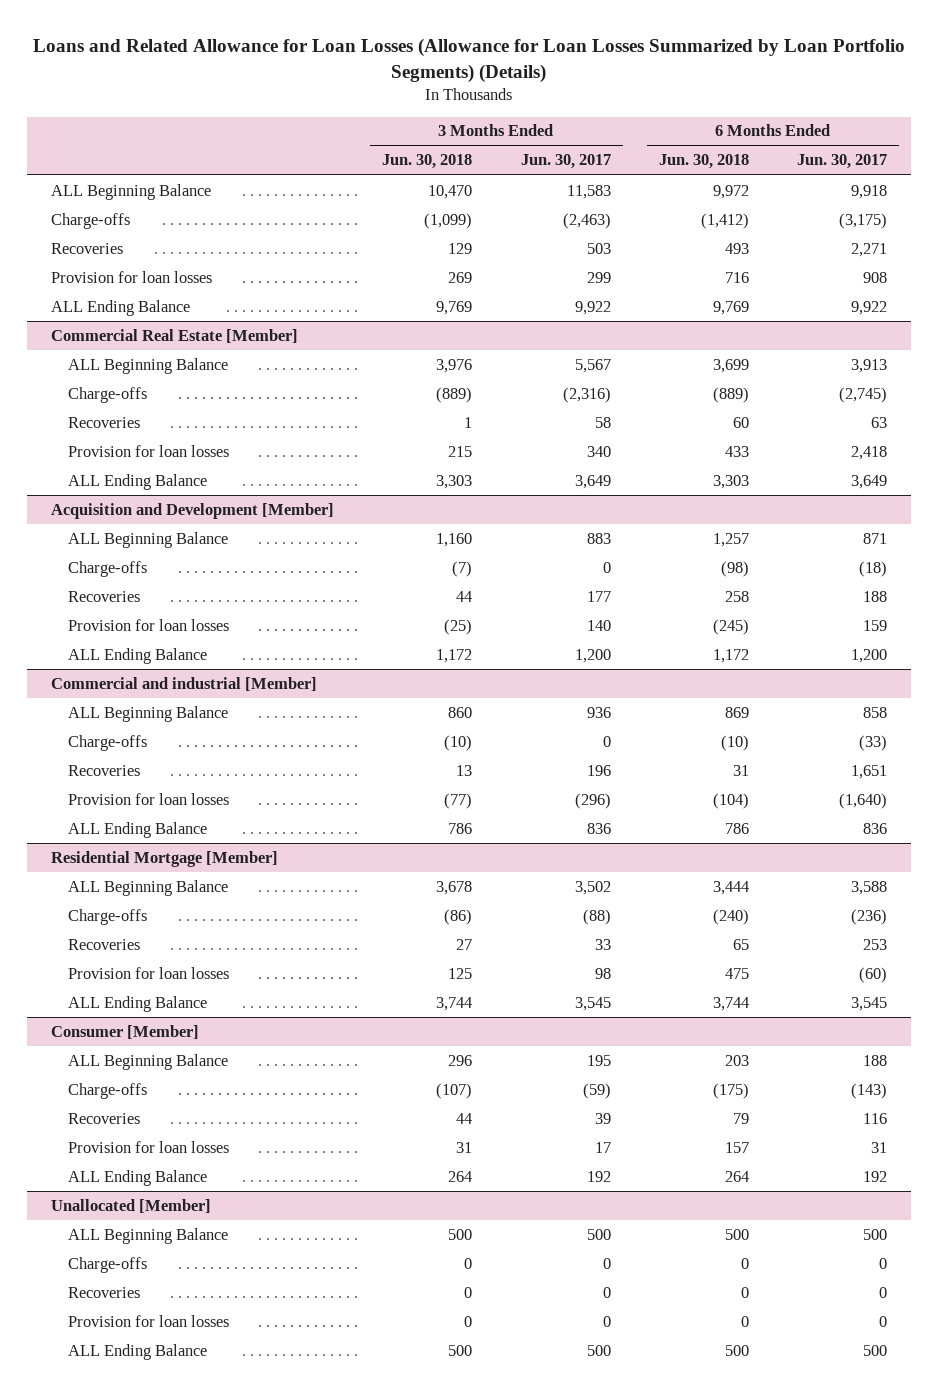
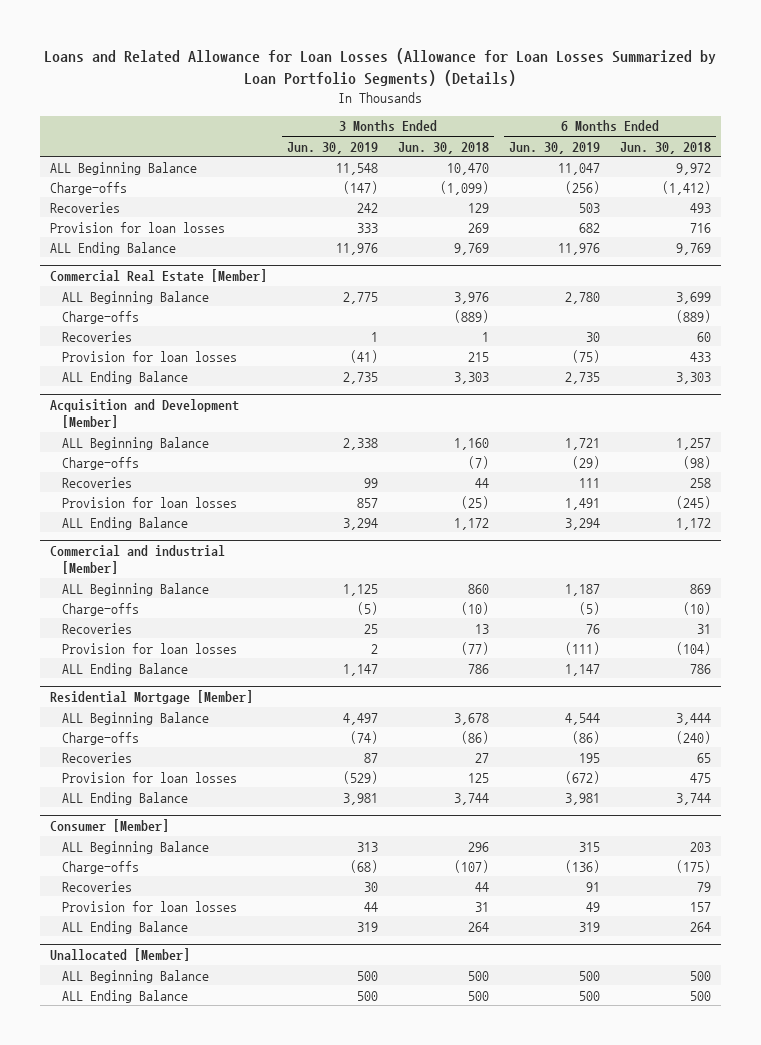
[520,154,611,170] Jun. 30, 2017 -> none
[797,154,888,170] Jun. 30, 2017 -> none
none -> [286,141,378,154] Jun. 30, 2019
none -> [509,141,601,154] Jun. 30, 2019
[68,1256,148,1273] Charge-offs -> none
[68,1286,141,1298] Recoveries -> none
[68,1314,230,1327] Provision for loan losses -> none

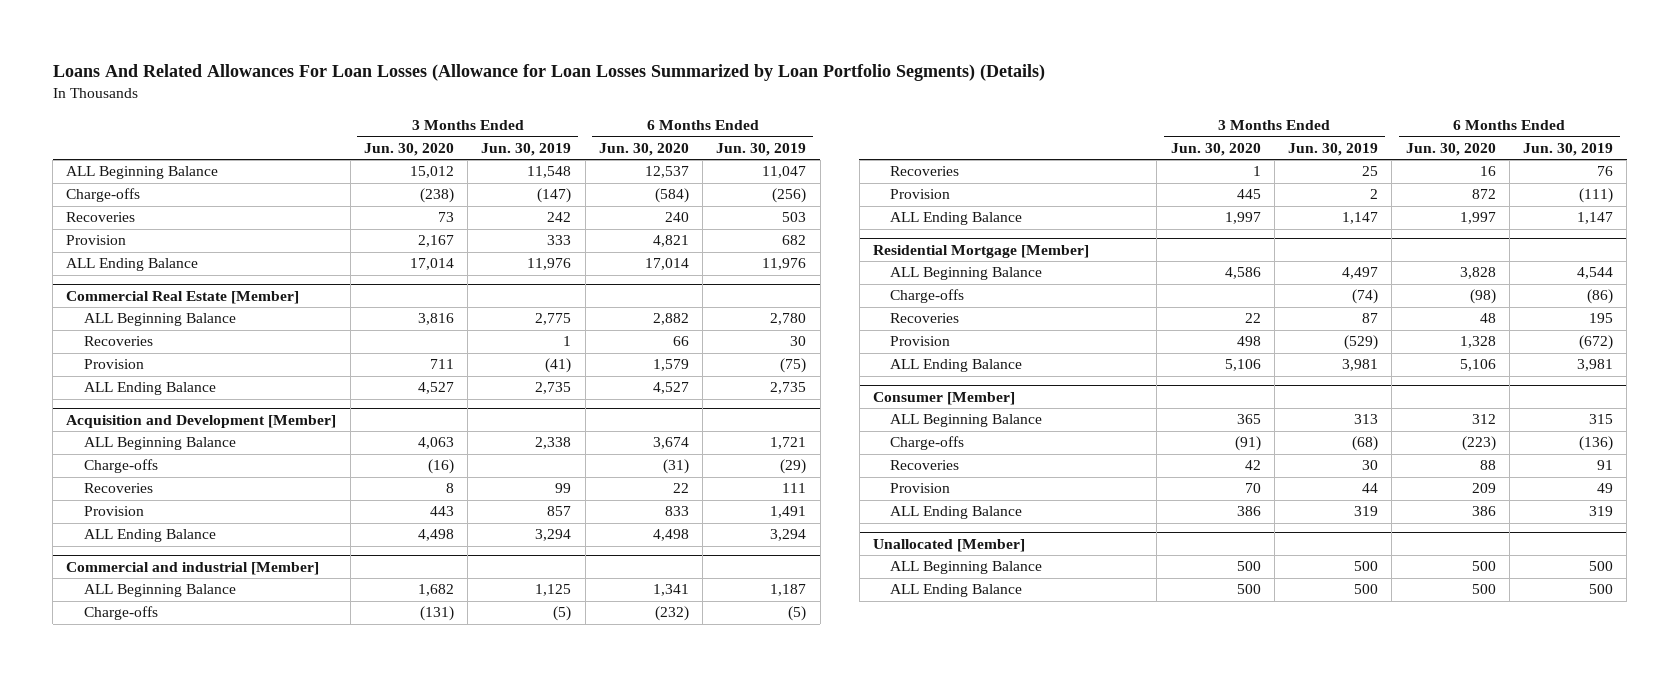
[44,48,717,87] Loans and Related Allowance for Loan Losses (Allowance for Loan Losses Summarized by Loan Portfolio Segments) (Details) -> [52,63,1045,81] Loans And Related Allowances For Loan Losses (Allowance for Loan Losses Summarized by Loan Portfolio Segments) (Details)
[397,141,489,154] Jun. 30, 2018 -> none
[620,141,712,154] Jun. 30, 2018 -> none
none -> [363,142,454,156] Jun. 30, 2020
none -> [598,142,689,156] Jun. 30, 2020
[49,221,225,233] Provision for loan losses -> [66,235,127,246] Provision
[61,310,139,324] Charge-offs -> none
[61,350,237,362] Provision for loan losses -> [83,359,144,370] Provision
[61,496,237,508] Provision for loan losses -> [83,506,144,517] Provision
[61,642,237,654] Provision for loan losses -> [890,189,951,200] Provision
[61,771,237,783] Provision for loan losses -> [890,336,951,347] Provision
[61,900,237,912] Provision for loan losses -> [890,483,951,494] Provision

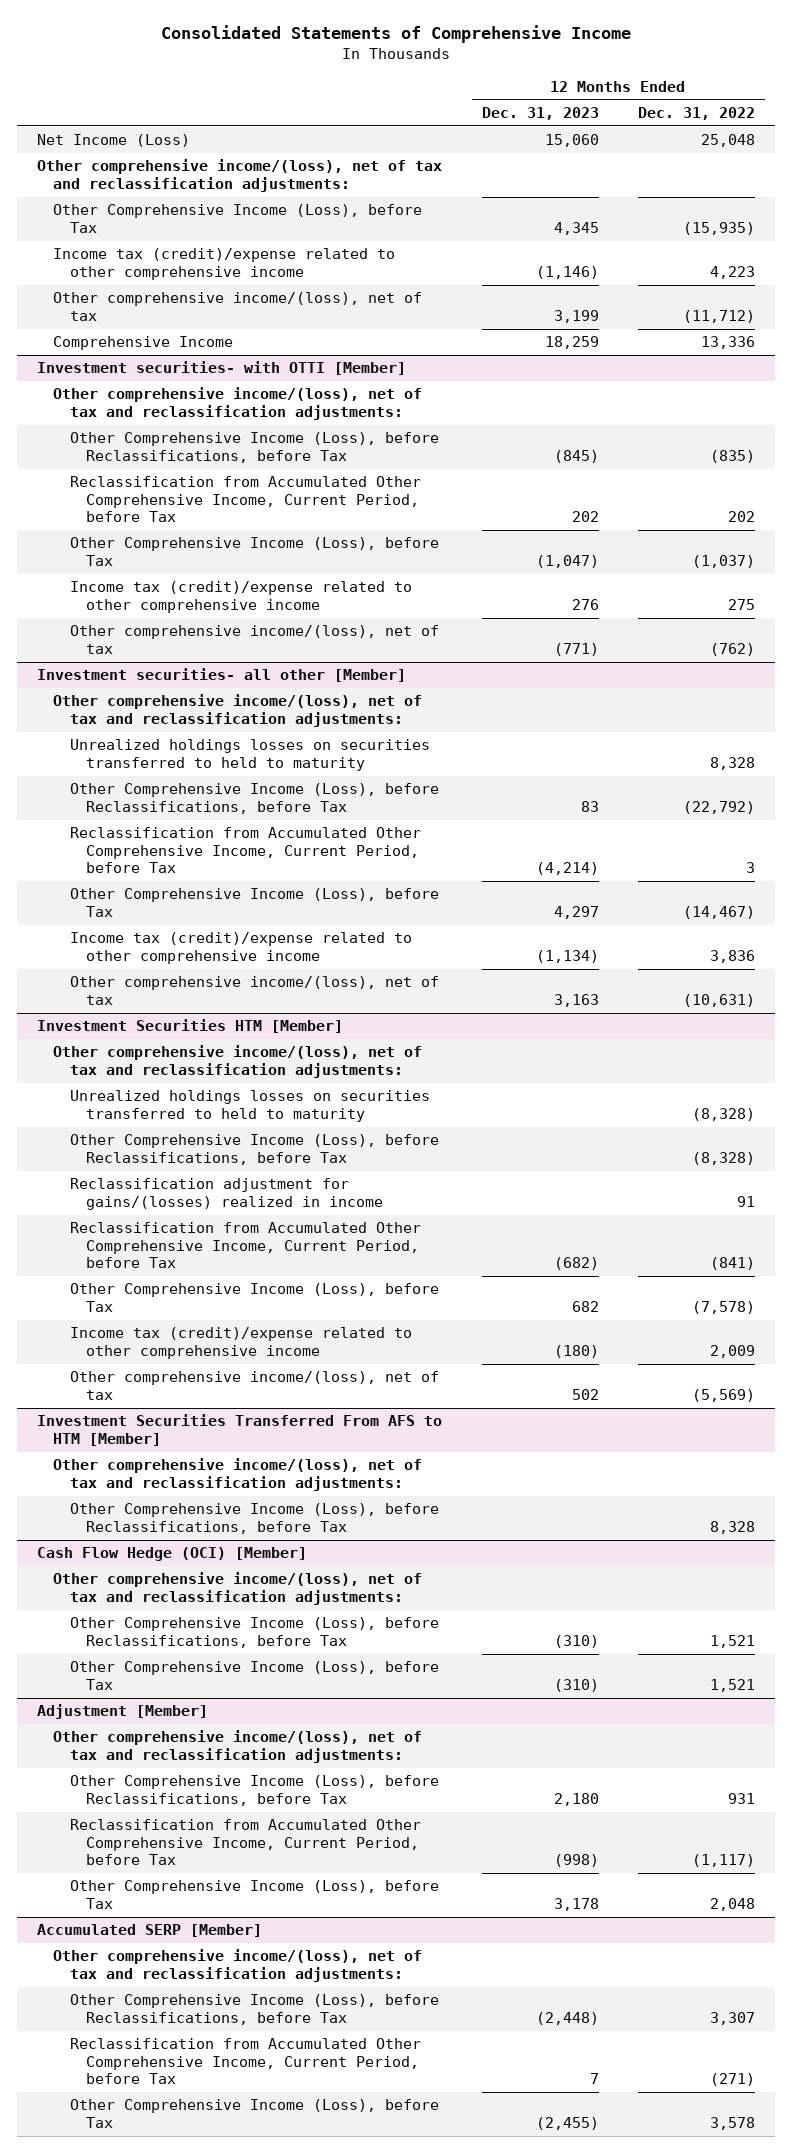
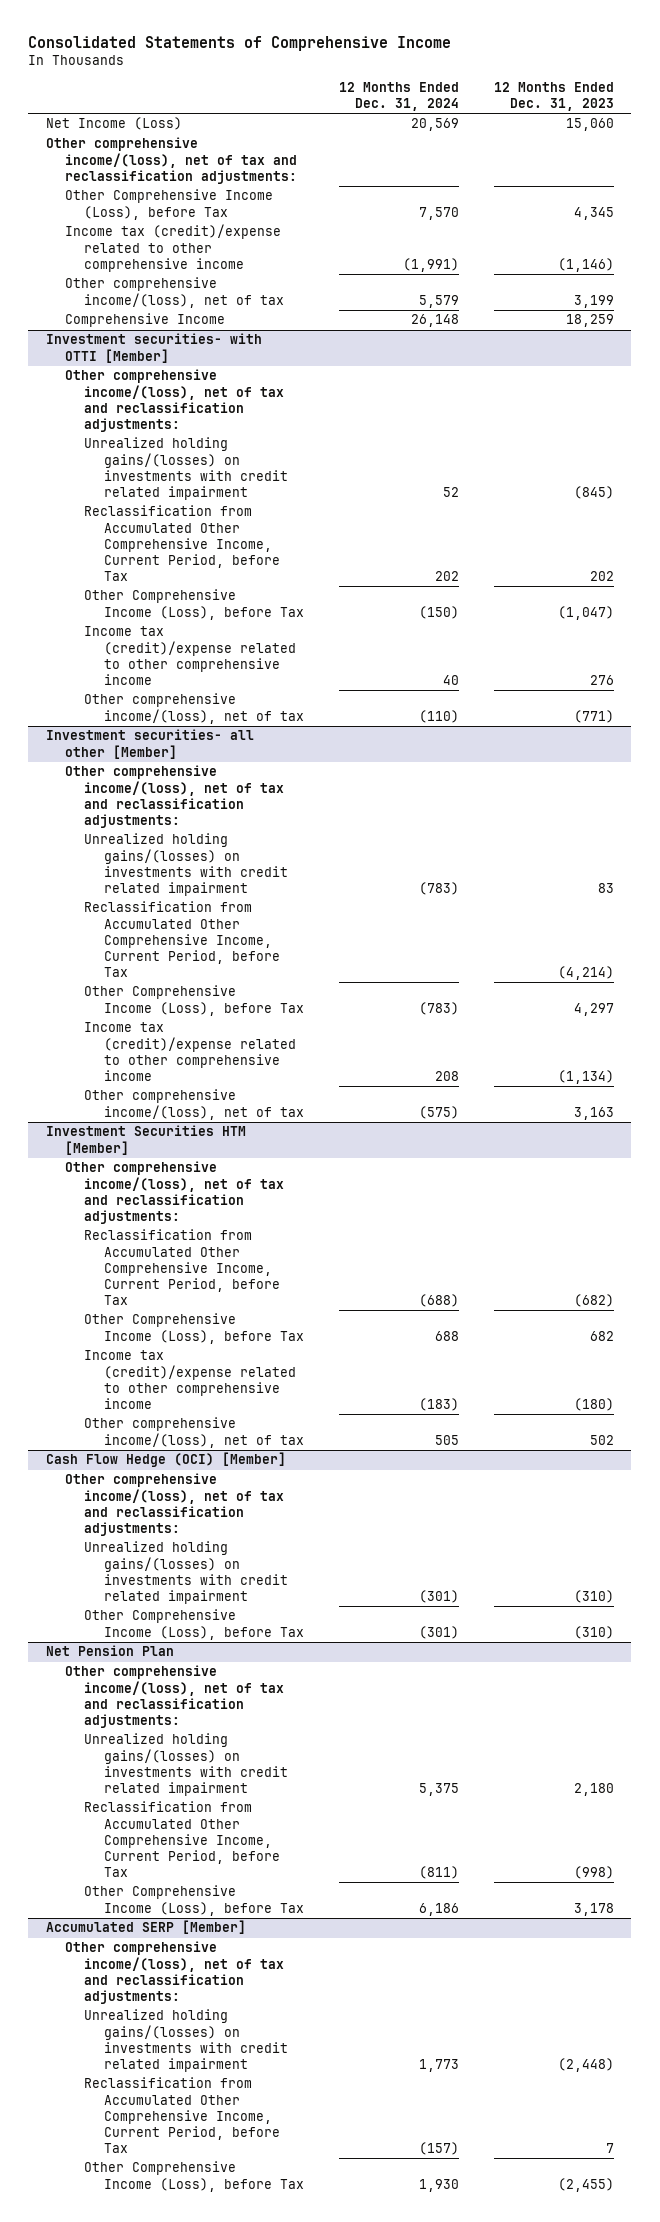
[638,106,756,120] Dec. 31, 2022 -> none
none -> [338,81,459,111] 12 Months Ended Dec. 31, 2024
[69,432,439,463] Other Comprehensive Income (Loss), before Reclassifications, before Tax -> [84,437,288,501] Unrealized holding gains/(losses) on investments with credit related impairment
[69,739,430,771] Unrealized holdings losses on securities transferred to held to maturity -> none
[69,783,439,814] Other Comprehensive Income (Loss), before Reclassifications, before Tax -> [84,833,288,897] Unrealized holding gains/(losses) on investments with credit related impairment
[69,1090,430,1122] Unrealized holdings losses on securities transferred to held to maturity -> none
[69,1134,439,1165] Other Comprehensive Income (Loss), before Reclassifications, before Tax -> none
[69,1178,383,1210] Reclassification adjustment for gains/(losses) realized in income -> none
[36,1414,442,1446] Investment Securities Transferred From AFS to HTM [Member] -> none
[53,1458,423,1491] Other comprehensive income/(loss), net of tax and reclassification adjustments: -> none
[69,1503,439,1534] Other Comprehensive Income (Loss), before Reclassifications, before Tax -> none
[69,1617,439,1648] Other Comprehensive Income (Loss), before Reclassifications, before Tax -> [84,1541,288,1605] Unrealized holding gains/(losses) on investments with credit related impairment
[36,1704,208,1720] Adjustment [Member] -> [45,1645,174,1657] Net Pension Plan
[69,1775,439,1806] Other Comprehensive Income (Loss), before Reclassifications, before Tax -> [84,1733,288,1797] Unrealized holding gains/(losses) on investments with credit related impairment
[69,1994,439,2025] Other Comprehensive Income (Loss), before Reclassifications, before Tax -> [84,2009,288,2073] Unrealized holding gains/(losses) on investments with credit related impairment

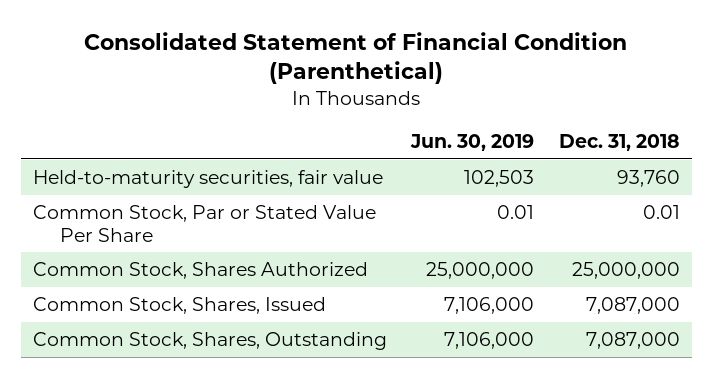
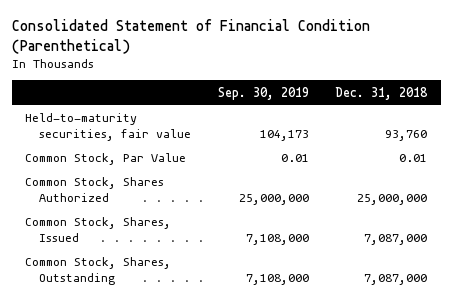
[410,134,535,152] Jun. 30, 2019 -> none
none -> [217,86,309,100] Sep. 30, 2019
[32,205,376,242] Common Stock, Par or Stated Value Per Share -> [25,153,187,166] Common Stock, Par Value

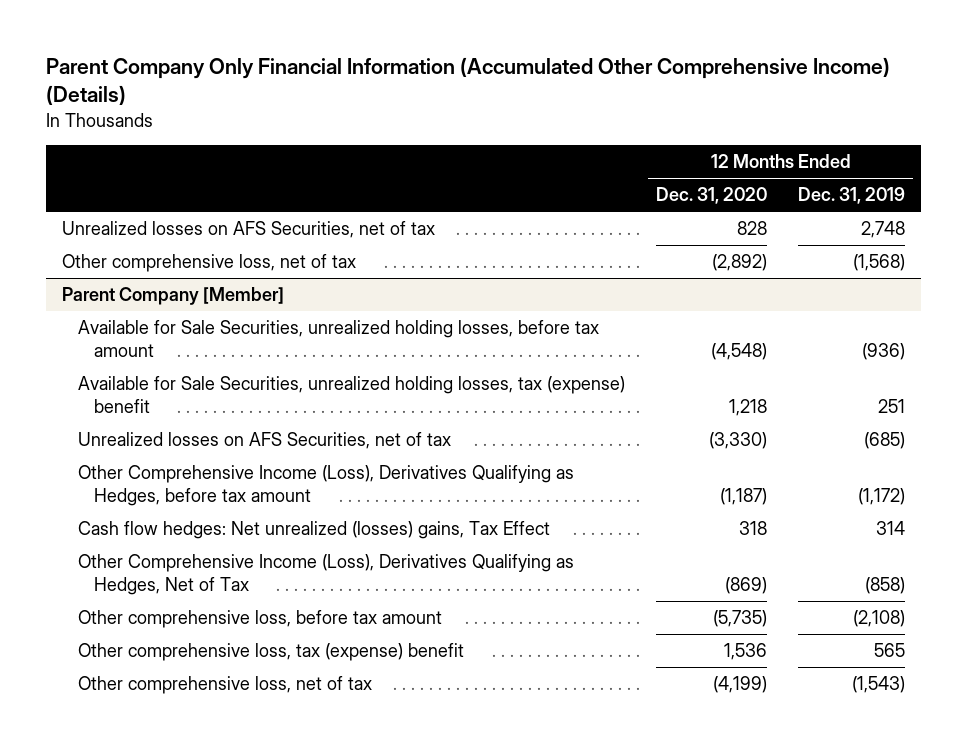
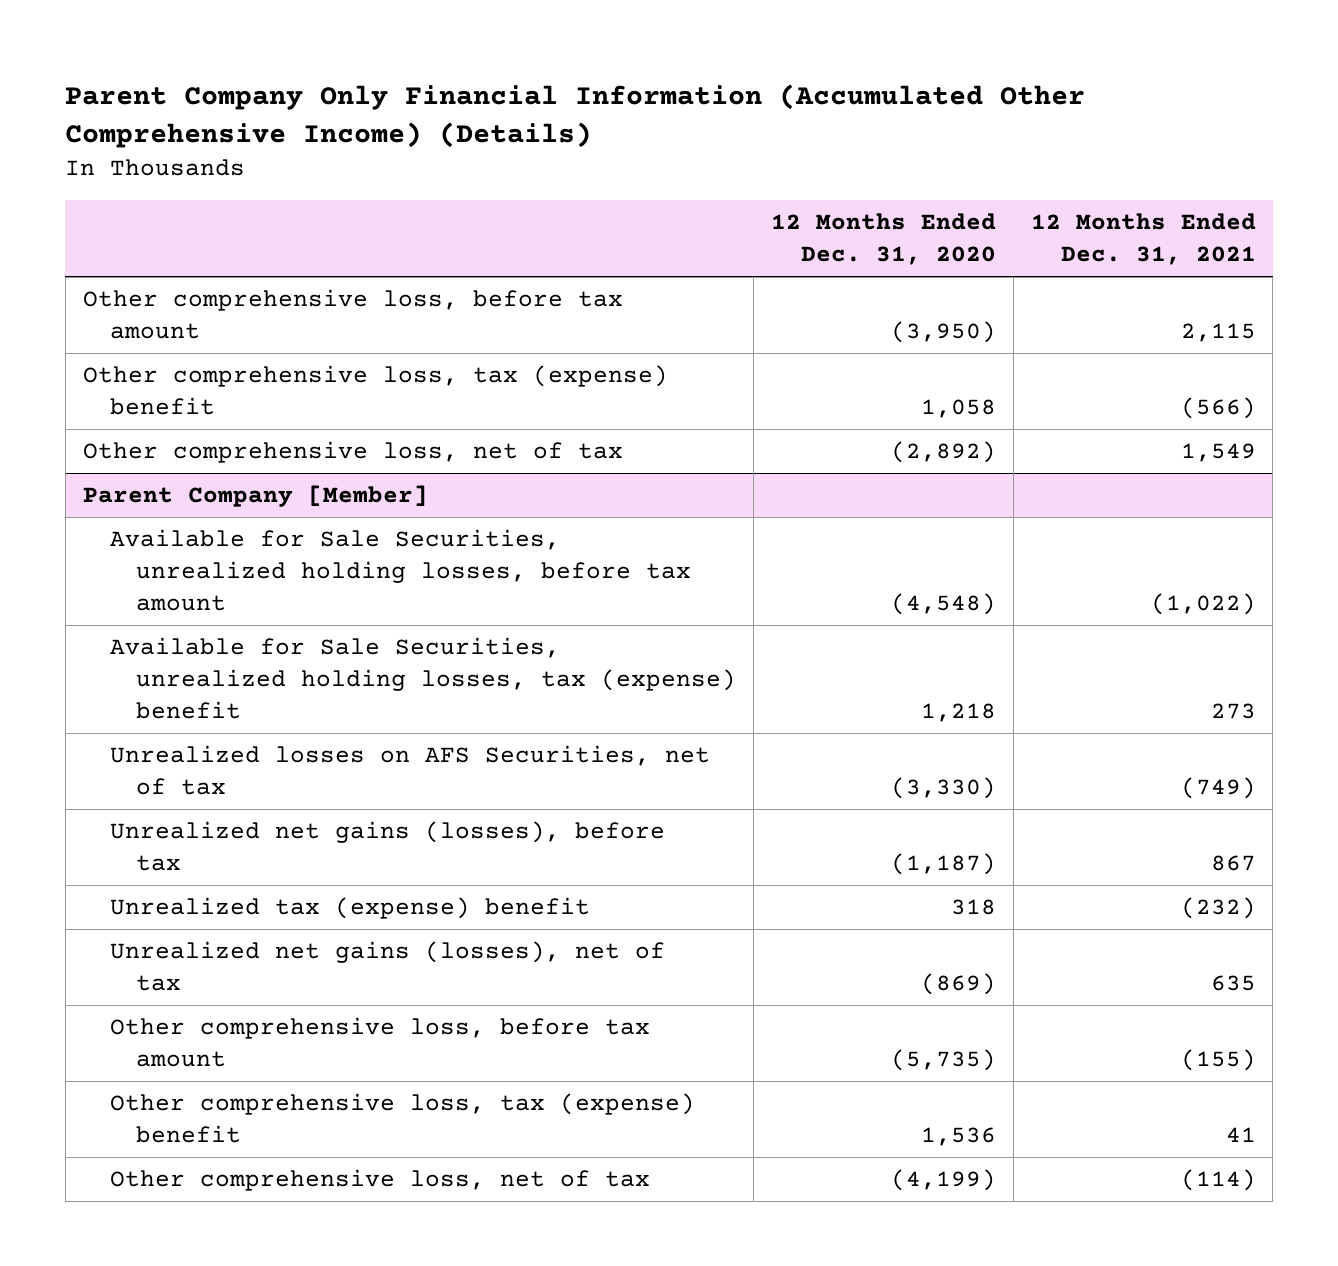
[798,187,906,205] Dec. 31, 2019 -> none
none -> [1030,213,1256,266] 12 Months Ended Dec. 31, 2021
[61,221,435,239] Unrealized losses on AFS Securities, net of tax -> none
none -> [82,289,623,340] Other comprehensive loss, before tax amount
none -> [82,365,668,416] Other comprehensive loss, tax (expense) benefit
[77,465,574,507] Other Comprehensive Income (Loss), Derivatives Qualifying as Hedges, before tax amount -> [109,821,665,872] Unrealized net gains (losses), before tax
[77,521,550,540] Cash flow hedges: Net unrealized (losses) gains, Tax Effect -> [109,897,590,920] Unrealized tax (expense) benefit
[77,554,574,596] Other Comprehensive Income (Loss), Derivatives Qualifying as Hedges, Net of Tax -> [109,941,665,992] Unrealized net gains (losses), net of tax

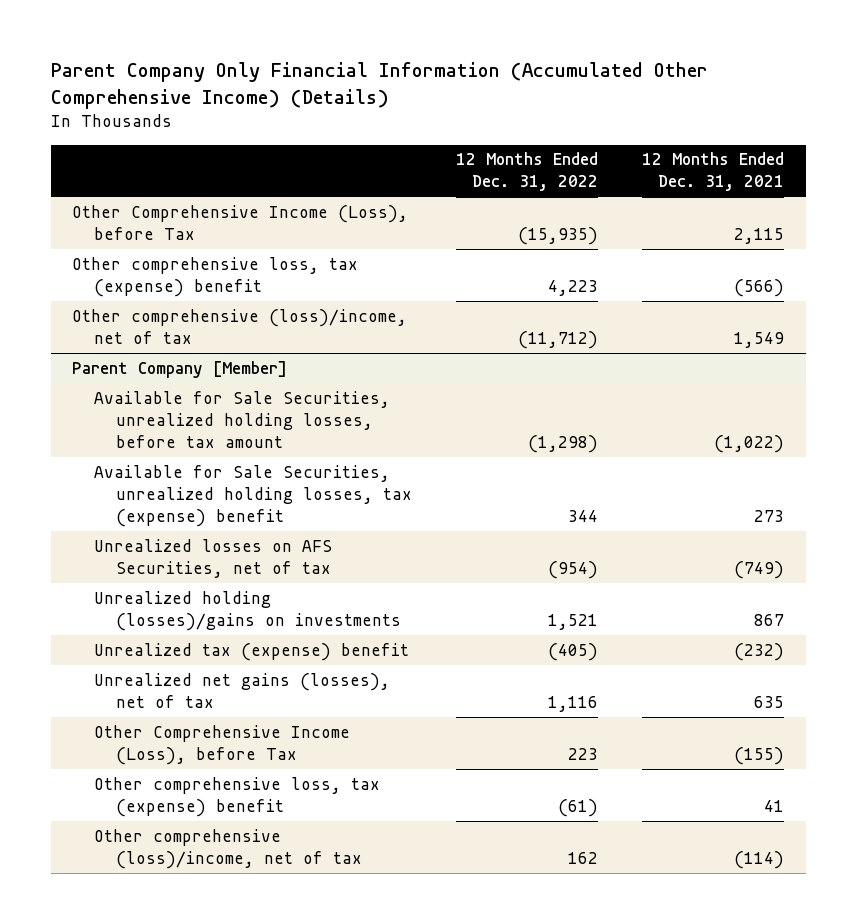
[771,213,997,266] 12 Months Ended Dec. 31, 2020 -> none
none -> [455,152,598,192] 12 Months Ended Dec. 31, 2022
[82,289,623,340] Other comprehensive loss, before tax amount -> [72,204,409,240] Other Comprehensive Income (Loss), before Tax
[82,441,623,464] Other comprehensive loss, net of tax -> [72,308,408,344] Other comprehensive (loss)/income, net of tax
[109,821,665,872] Unrealized net gains (losses), before tax -> [94,590,401,631] Unrealized holding (losses)/gains on investments
[109,1017,650,1068] Other comprehensive loss, before tax amount -> [94,724,351,765] Other Comprehensive Income (Loss), before Tax
[109,1169,650,1192] Other comprehensive loss, net of tax -> [94,828,362,869] Other comprehensive (loss)/income, net of tax

